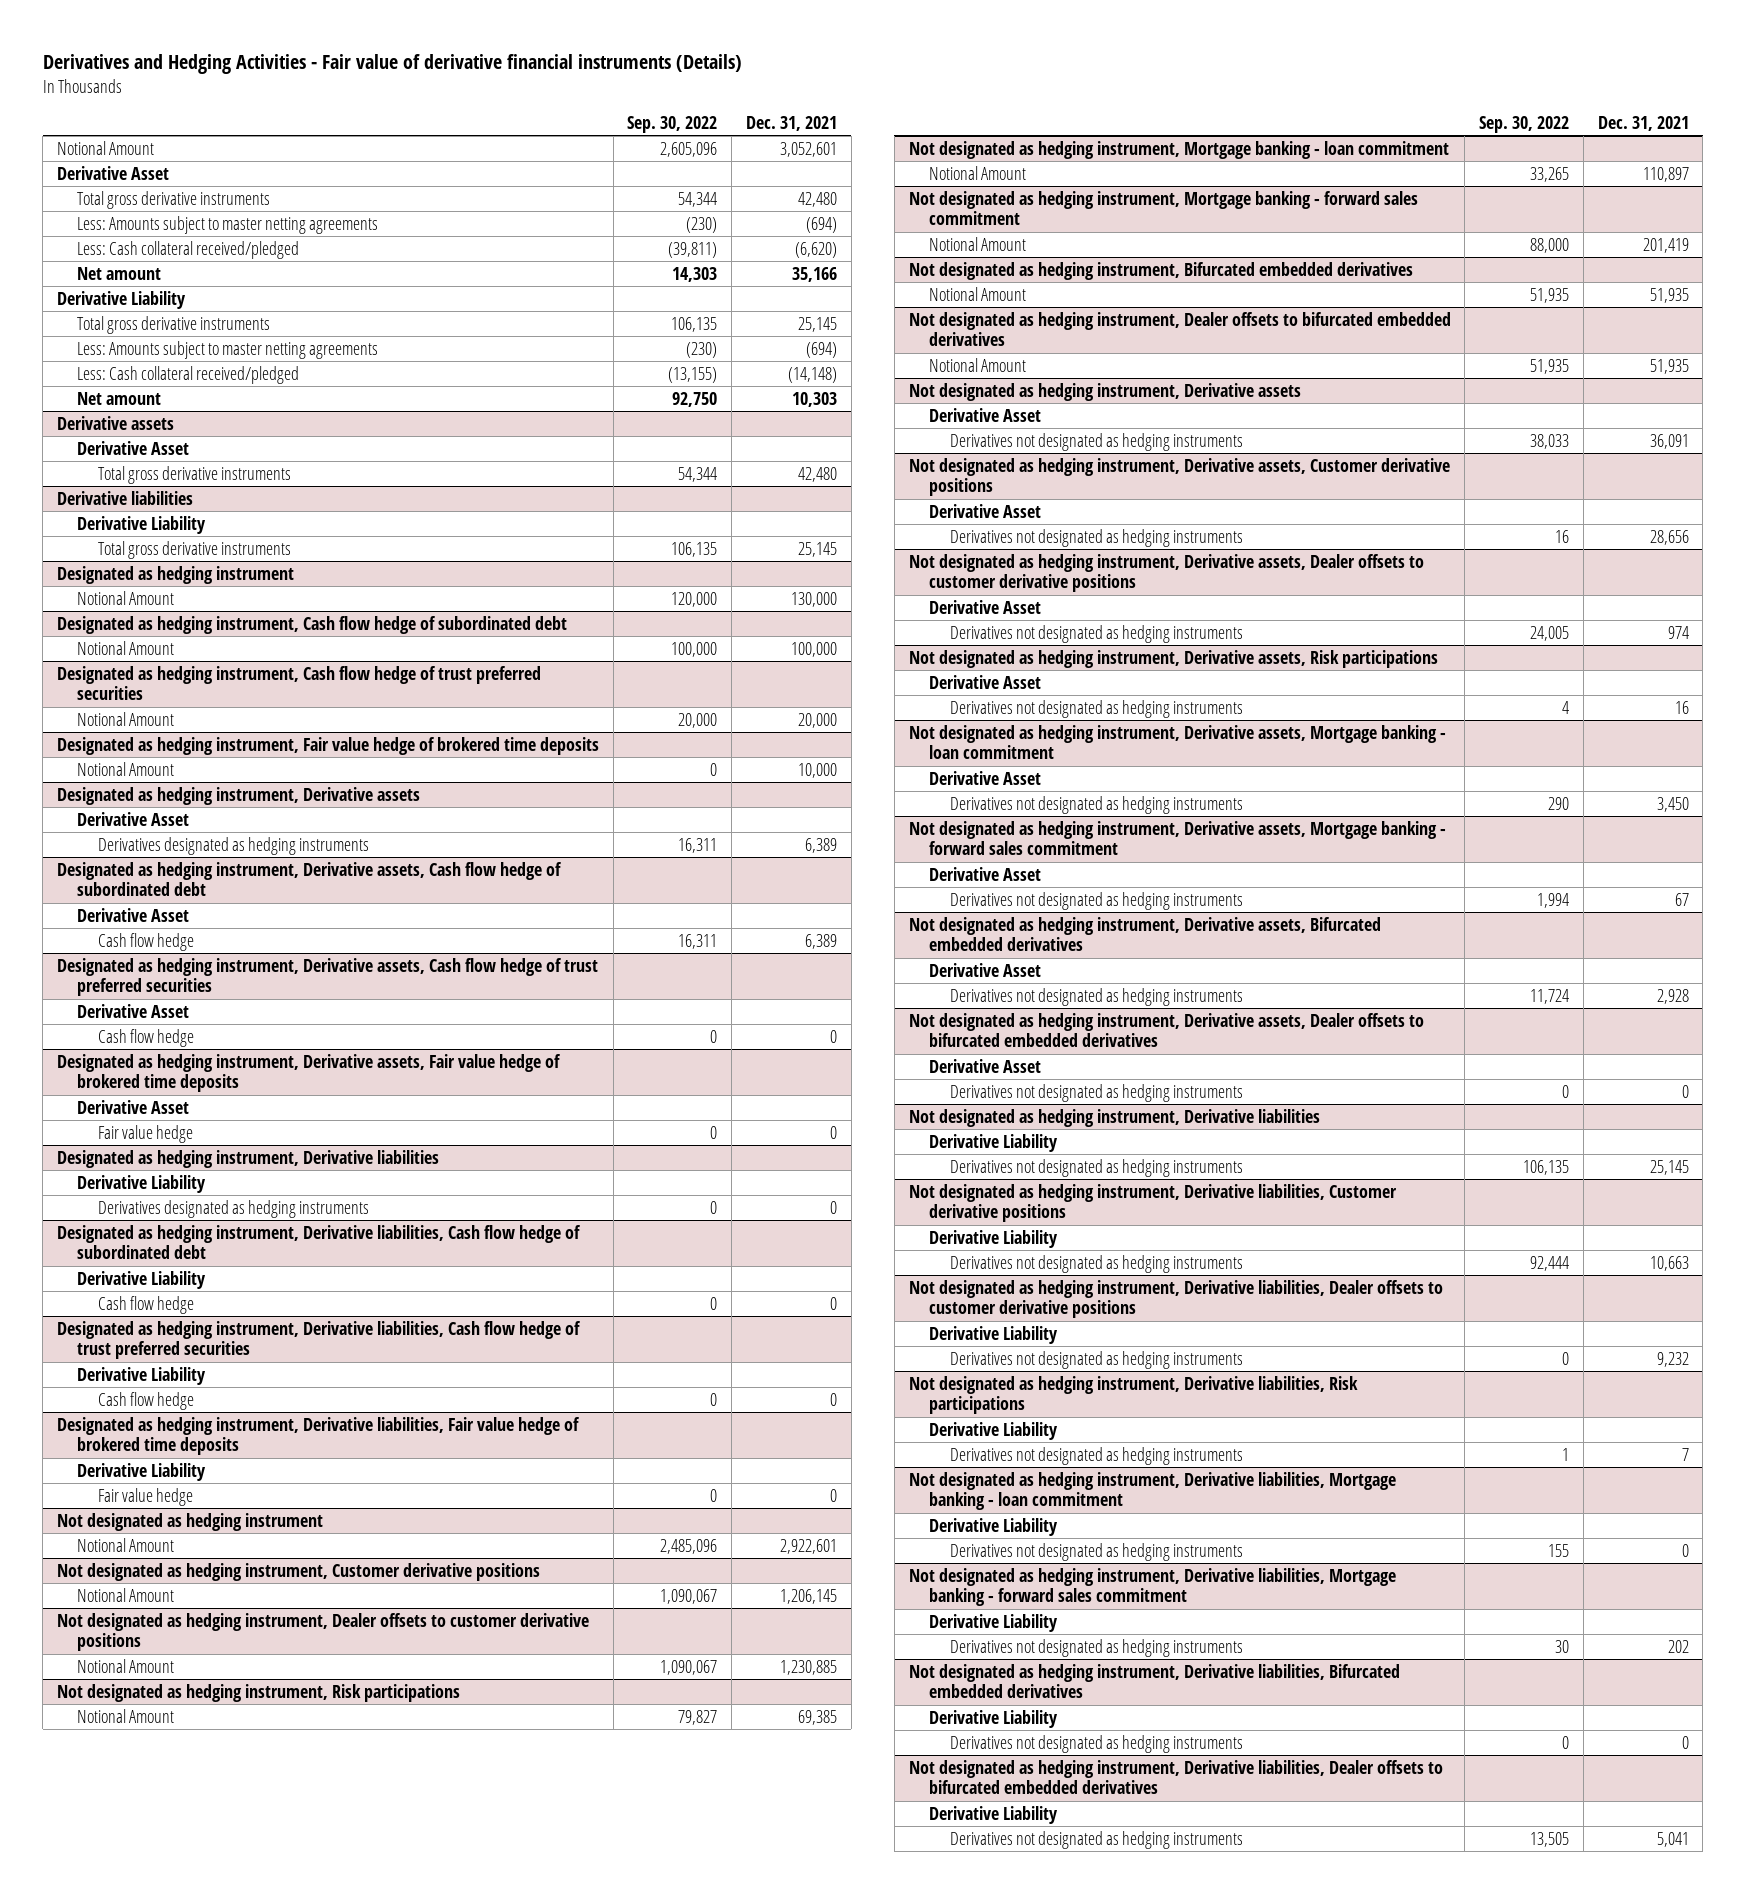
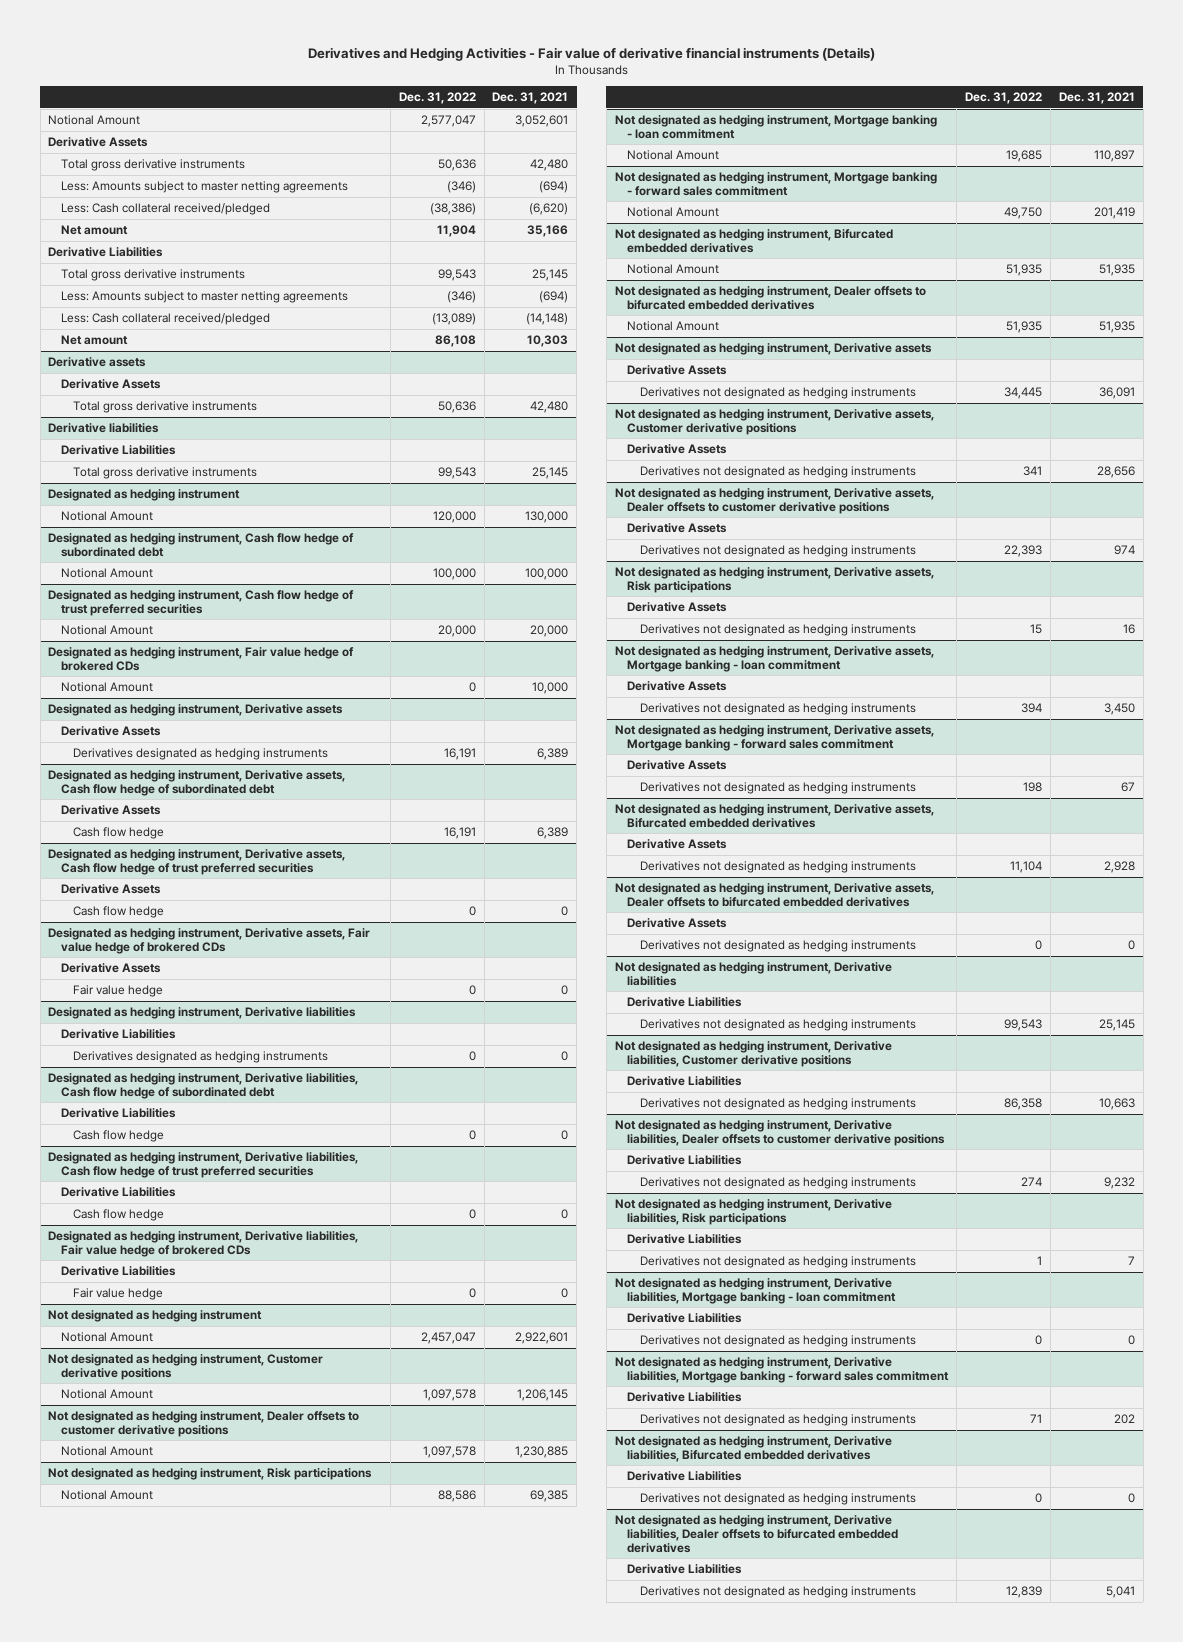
[627,115,718,133] Sep. 30, 2022 -> none
none -> [398,92,476,105] Dec. 31, 2022
[56,165,169,180] Derivative Asset -> [48,137,149,148] Derivative Assets
[56,290,186,309] Derivative Liability -> [48,247,164,258] Derivative Liabilities
[77,440,190,455] Derivative Asset -> [60,379,161,390] Derivative Assets
[77,515,207,534] Derivative Liability -> [60,445,176,456] Derivative Liabilities
[56,736,599,755] Designated as hedging instrument, Fair value hedge of brokered time deposits -> [48,647,355,671] Designated as hedging instrument, Fair value hedge of brokered CDs
[77,811,190,826] Derivative Asset -> [60,726,161,737] Derivative Assets
[77,907,190,922] Derivative Asset -> [60,805,161,816] Derivative Assets
[77,1003,190,1018] Derivative Asset -> [60,884,161,895] Derivative Assets
[56,1053,561,1093] Designated as hedging instrument, Derivative assets, Fair value hedge of brokered time deposits -> [48,928,371,954] Designated as hedging instrument, Derivative assets, Fair value hedge of brokered CDs
[77,1099,190,1114] Derivative Asset -> [60,963,161,974] Derivative Assets
[77,1174,207,1193] Derivative Liability -> [60,1029,176,1040] Derivative Liabilities
[77,1270,207,1289] Derivative Liability -> [60,1108,176,1119] Derivative Liabilities
[77,1366,207,1385] Derivative Liability -> [60,1187,176,1198] Derivative Liabilities
[56,1416,580,1456] Designated as hedging instrument, Derivative liabilities, Fair value hedge of brokered time deposits -> [48,1231,359,1257] Designated as hedging instrument, Derivative liabilities, Fair value hedge of brokered CDs
[77,1462,207,1481] Derivative Liability -> [60,1266,176,1277] Derivative Liabilities
[929,407,1042,422] Derivative Asset -> [627,365,728,376] Derivative Assets
[929,503,1042,518] Derivative Asset -> [627,444,728,455] Derivative Assets
[929,599,1042,614] Derivative Asset -> [627,523,728,534] Derivative Assets
[929,674,1042,689] Derivative Asset -> [627,602,728,613] Derivative Assets
[929,770,1042,785] Derivative Asset -> [627,681,728,692] Derivative Assets
[929,866,1042,881] Derivative Asset -> [627,760,728,771] Derivative Assets
[929,962,1042,977] Derivative Asset -> [627,839,728,850] Derivative Assets
[929,1058,1042,1073] Derivative Asset -> [627,918,728,929] Derivative Assets
[929,1133,1059,1152] Derivative Liability -> [627,997,743,1008] Derivative Liabilities
[929,1229,1059,1248] Derivative Liability -> [627,1076,743,1087] Derivative Liabilities
[929,1325,1059,1344] Derivative Liability -> [627,1155,743,1166] Derivative Liabilities
[929,1421,1059,1440] Derivative Liability -> [627,1234,743,1245] Derivative Liabilities
[929,1517,1059,1536] Derivative Liability -> [627,1313,743,1324] Derivative Liabilities
[929,1613,1059,1632] Derivative Liability -> [627,1392,743,1403] Derivative Liabilities
[929,1709,1059,1728] Derivative Liability -> [627,1471,743,1482] Derivative Liabilities
[929,1805,1059,1824] Derivative Liability -> [627,1564,743,1575] Derivative Liabilities

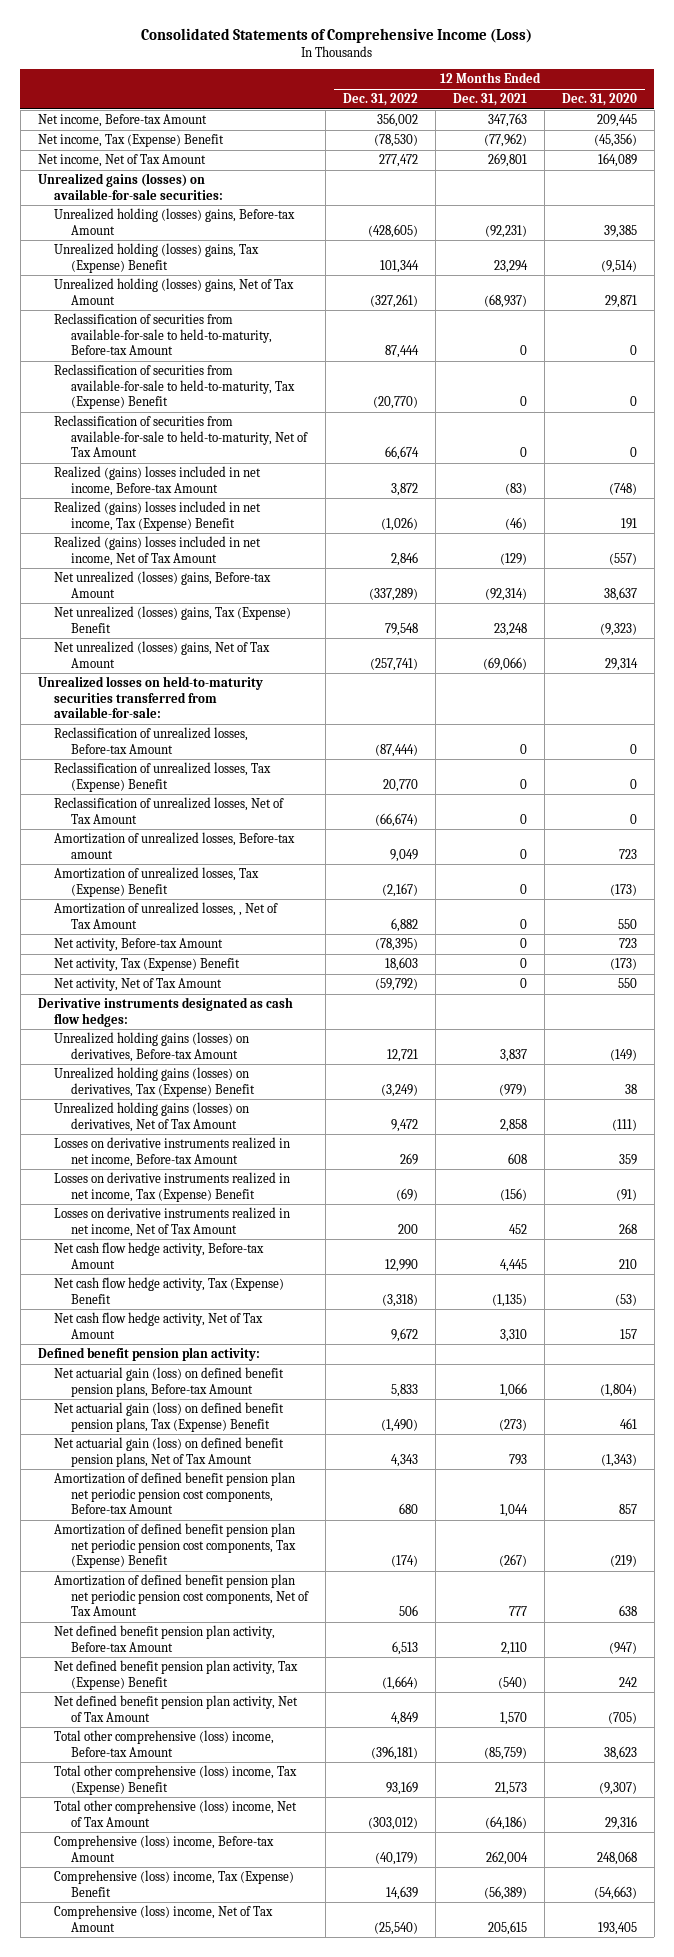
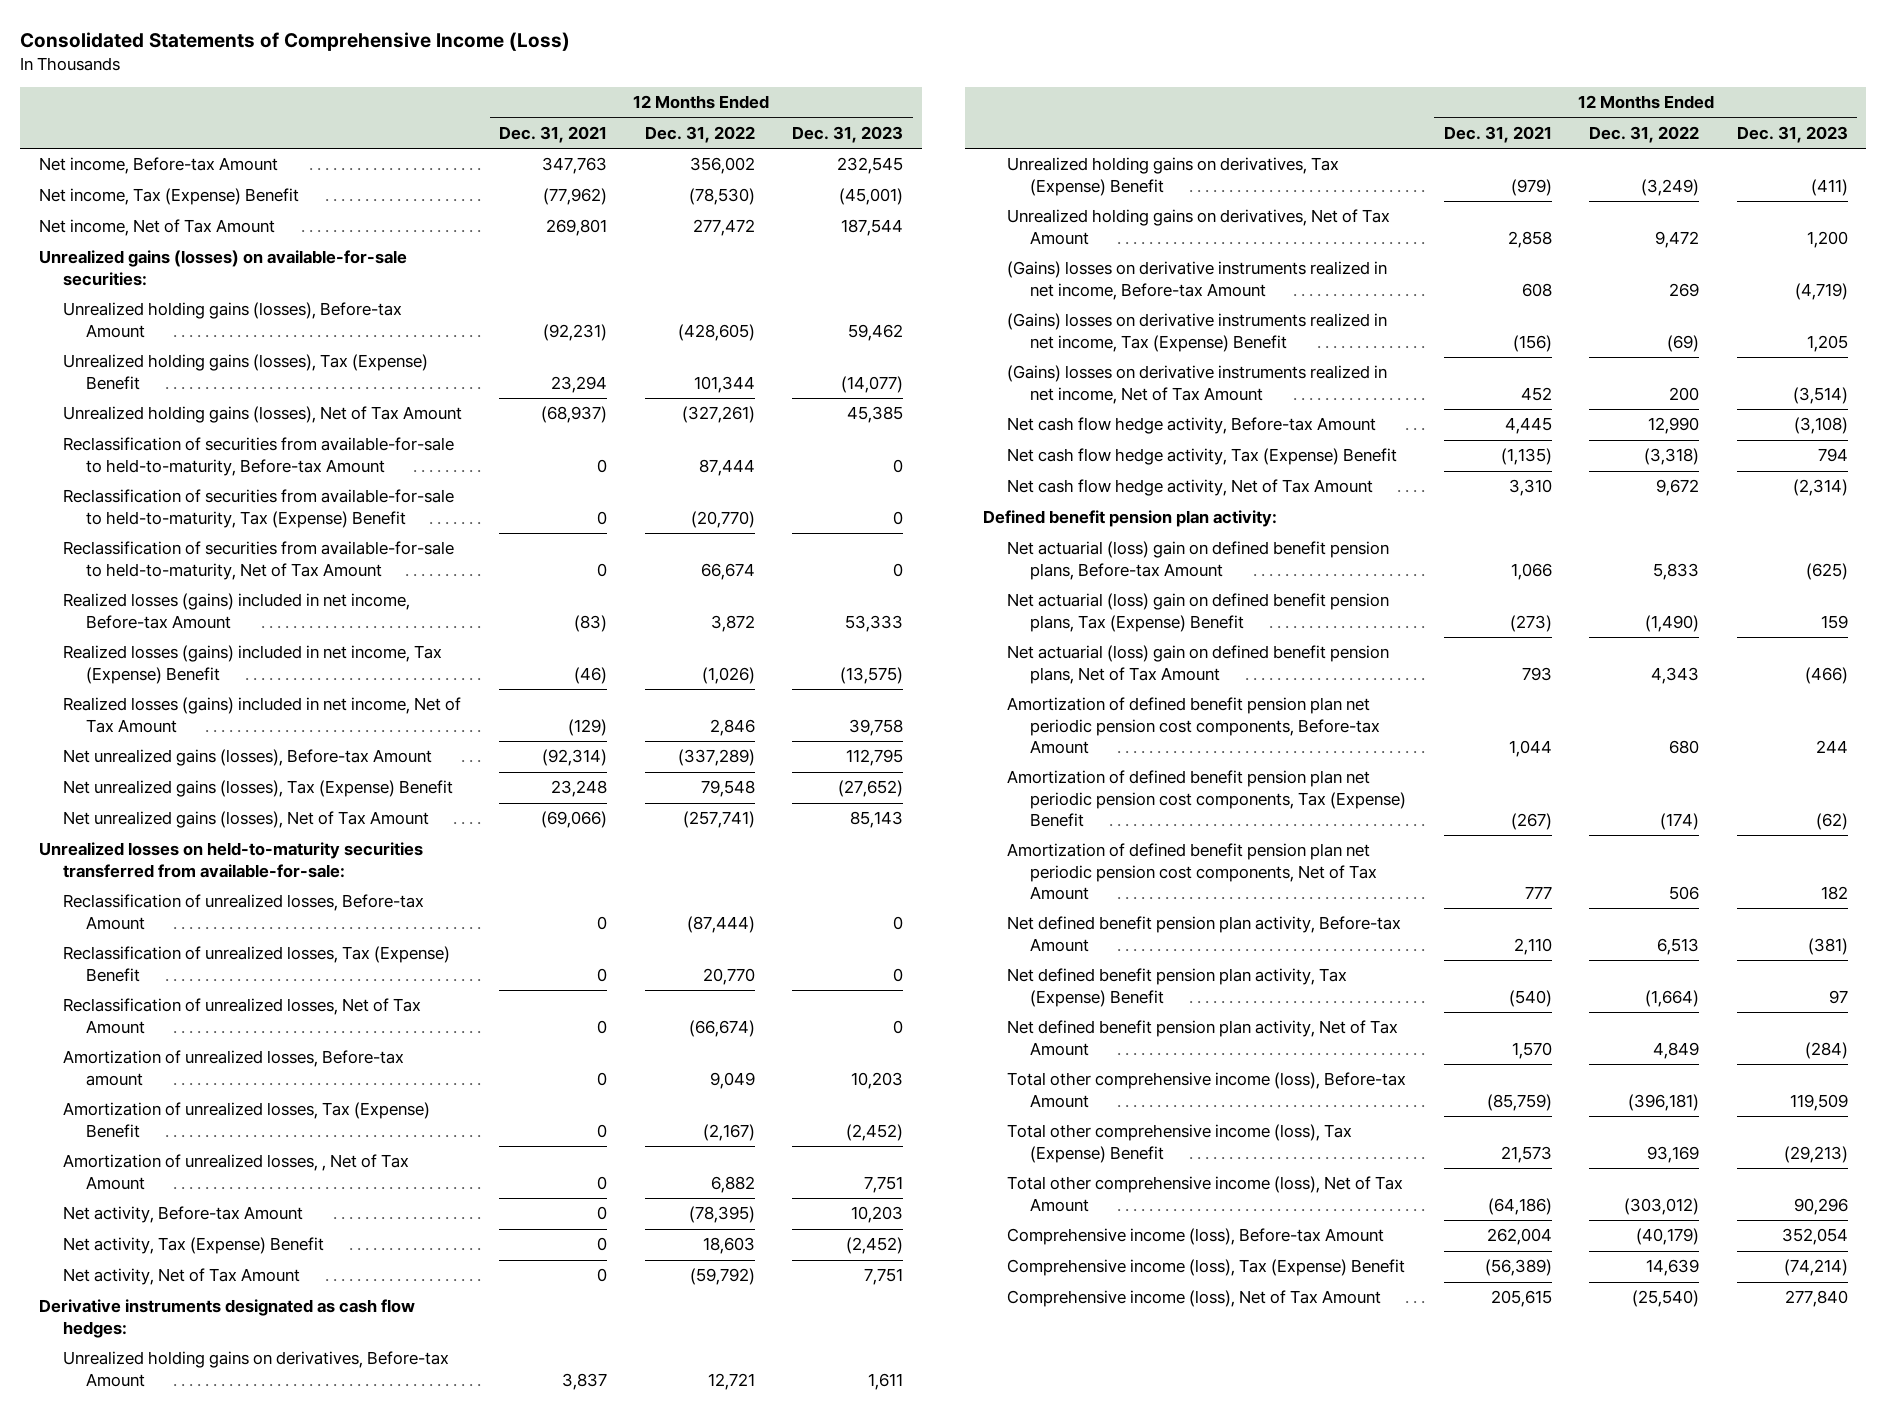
[561,93,637,107] Dec. 31, 2020 -> none
none -> [792,125,904,143] Dec. 31, 2023
[54,208,296,235] Unrealized holding (losses) gains, Before-tax Amount -> [62,302,402,338] Unrealized holding gains (losses), Before-tax Amount
[54,243,260,273] Unrealized holding (losses) gains, Tax (Expense) Benefit -> [62,354,428,390] Unrealized holding gains (losses), Tax (Expense) Benefit
[54,278,295,305] Unrealized holding (losses) gains, Net of Tax Amount -> [62,406,462,424] Unrealized holding gains (losses), Net of Tax Amount
[54,466,262,496] Realized (gains) losses included in net income, Before-tax Amount -> [62,593,410,629] Realized losses (gains) included in net income, Before-tax Amount
[54,501,262,531] Realized (gains) losses included in net income, Tax (Expense) Benefit -> [62,645,442,684] Realized losses (gains) included in net income, Tax (Expense) Benefit
[54,536,262,566] Realized (gains) losses included in net income, Net of Tax Amount -> [62,697,461,733] Realized losses (gains) included in net income, Net of Tax Amount
[54,571,272,598] Net unrealized (losses) gains, Before-tax Amount -> [62,749,432,767] Net unrealized gains (losses), Before-tax Amount
[54,606,292,633] Net unrealized (losses) gains, Tax (Expense) Benefit -> [62,780,453,798] Net unrealized gains (losses), Tax (Expense) Benefit
[54,641,271,668] Net unrealized (losses) gains, Net of Tax Amount -> [62,811,429,829] Net unrealized gains (losses), Net of Tax Amount
[54,1032,250,1062] Unrealized holding gains (losses) on derivatives, Before-tax Amount -> [62,1351,449,1387] Unrealized holding gains on derivatives, Before-tax Amount
[54,1067,255,1097] Unrealized holding gains (losses) on derivatives, Tax (Expense) Benefit -> [1006,157,1339,196] Unrealized holding gains on derivatives, Tax (Expense) Benefit
[54,1102,250,1132] Unrealized holding gains (losses) on derivatives, Net of Tax Amount -> [1006,209,1390,245] Unrealized holding gains on derivatives, Net of Tax Amount
[54,1137,291,1167] Losses on derivative instruments realized in net income, Before-tax Amount -> [1006,261,1387,300] (Gains) losses on derivative instruments realized in net income, Before-tax Amount
[54,1172,291,1202] Losses on derivative instruments realized in net income, Tax (Expense) Benefit -> [1006,313,1387,352] (Gains) losses on derivative instruments realized in net income, Tax (Expense) Benefit
[54,1207,291,1237] Losses on derivative instruments realized in net income, Net of Tax Amount -> [1006,365,1387,404] (Gains) losses on derivative instruments realized in net income, Net of Tax Amount
[54,1367,285,1397] Net actuarial gain (loss) on defined benefit pension plans, Before-tax Amount -> [1006,541,1389,580] Net actuarial (loss) gain on defined benefit pension plans, Before-tax Amount
[54,1402,285,1432] Net actuarial gain (loss) on defined benefit pension plans, Tax (Expense) Benefit -> [1006,593,1389,632] Net actuarial (loss) gain on defined benefit pension plans, Tax (Expense) Benefit
[54,1437,285,1467] Net actuarial gain (loss) on defined benefit pension plans, Net of Tax Amount -> [1006,645,1389,684] Net actuarial (loss) gain on defined benefit pension plans, Net of Tax Amount
[54,1730,275,1757] Total other comprehensive (loss) income, Before-tax Amount -> [1006,1072,1406,1108] Total other comprehensive income (loss), Before-tax Amount
[54,1765,298,1795] Total other comprehensive (loss) income, Tax (Expense) Benefit -> [1006,1124,1352,1163] Total other comprehensive income (loss), Tax (Expense) Benefit
[54,1800,298,1827] Total other comprehensive (loss) income, Net of Tax Amount -> [1006,1176,1403,1212] Total other comprehensive income (loss), Net of Tax Amount
[54,1835,275,1862] Comprehensive (loss) income, Before-tax Amount -> [1006,1228,1384,1246] Comprehensive income (loss), Before-tax Amount
[54,1870,295,1897] Comprehensive (loss) income, Tax (Expense) Benefit -> [1006,1259,1405,1277] Comprehensive income (loss), Tax (Expense) Benefit
[54,1905,274,1932] Comprehensive (loss) income, Net of Tax Amount -> [1006,1290,1381,1308] Comprehensive income (loss), Net of Tax Amount

